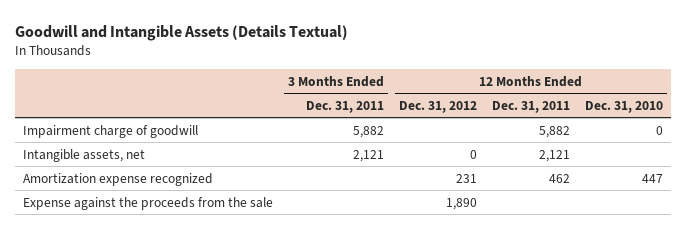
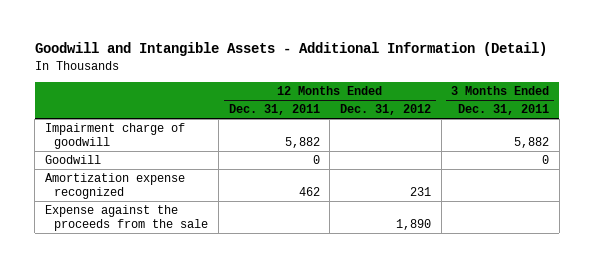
[15,24,349,41] Goodwill and Intangible Assets (Details Textual) -> [34,42,547,57] Goodwill and Intangible Assets - Additional Information (Detail)
[585,100,664,113] Dec. 31, 2010 -> none
[22,148,145,162] Intangible assets, net -> none
none -> [44,155,101,165] Goodwill

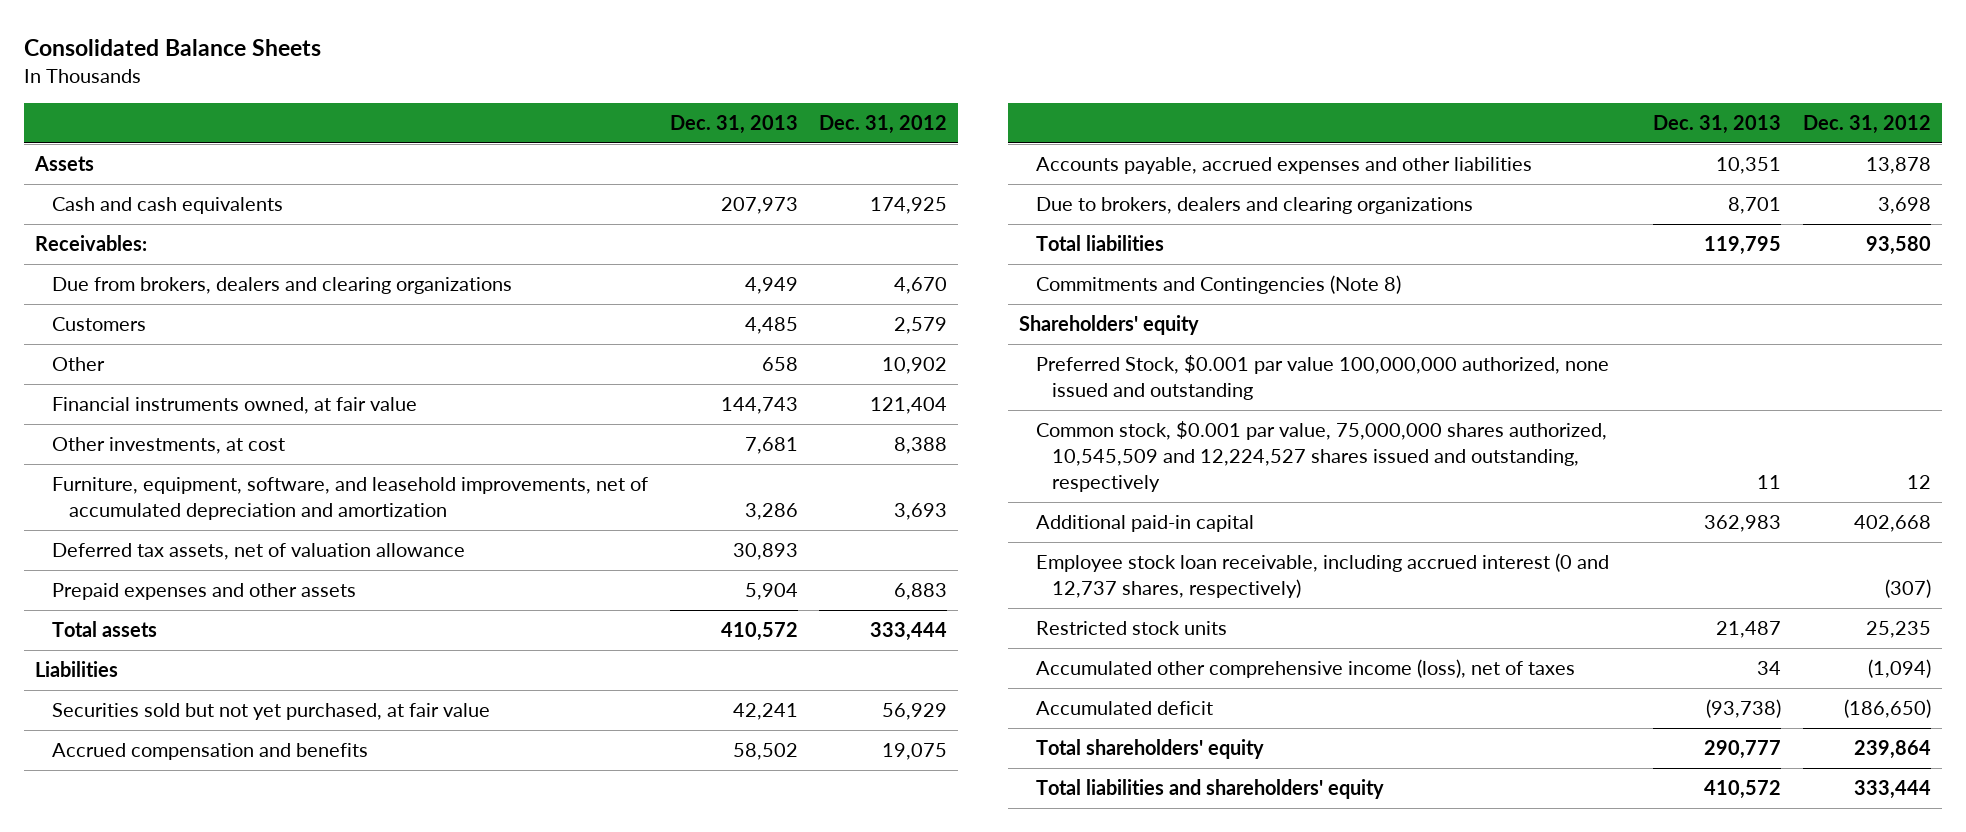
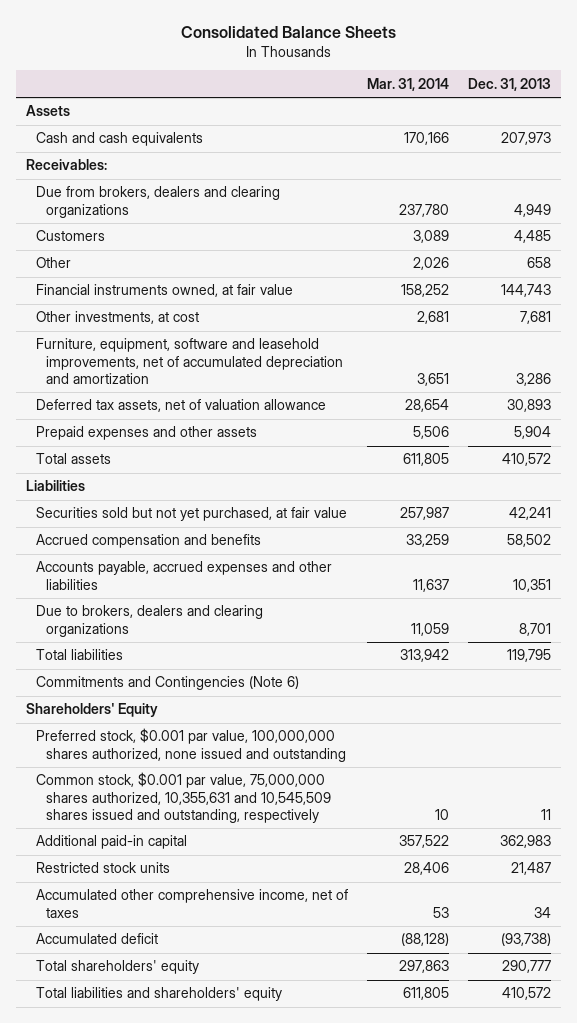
[819,114,948,134] Dec. 31, 2012 -> none
none -> [367,77,450,91] Mar. 31, 2014
[51,477,648,521] Furniture, equipment, software, and leasehold improvements, net of accumulated depreciation and amortization -> [36,338,344,384] Furniture, equipment, software and leasehold improvements, net of accumulated depreciation and amortization
[1035,275,1401,295] Commitments and Contingencies (Note 8) -> [36,676,300,691] Commitments and Contingencies (Note 6)
[1018,315,1199,336] Shareholders' equity -> [25,703,158,718] Shareholders' Equity
[1035,355,1609,401] Preferred Stock, $0.001 par value 100,000,000 authorized, none issued and outstanding -> [36,728,347,762] Preferred stock, $0.001 par value, 100,000,000 shares authorized, none issued and outstanding
[1035,421,1607,492] Common stock, $0.001 par value, 75,000,000 shares authorized, 10,545,509 and 12,224,527 shares issued and outstanding, respectively -> [36,772,332,823] Common stock, $0.001 par value, 75,000,000 shares authorized, 10,355,631 and 10,545,509 shares issued and outstanding, respectively
[1035,553,1609,599] Employee stock loan receivable, including accrued interest (0 and 12,737 shares, respectively) -> none
[1035,659,1575,679] Accumulated other comprehensive income (loss), net of taxes -> [36,889,349,918] Accumulated other comprehensive income, net of taxes

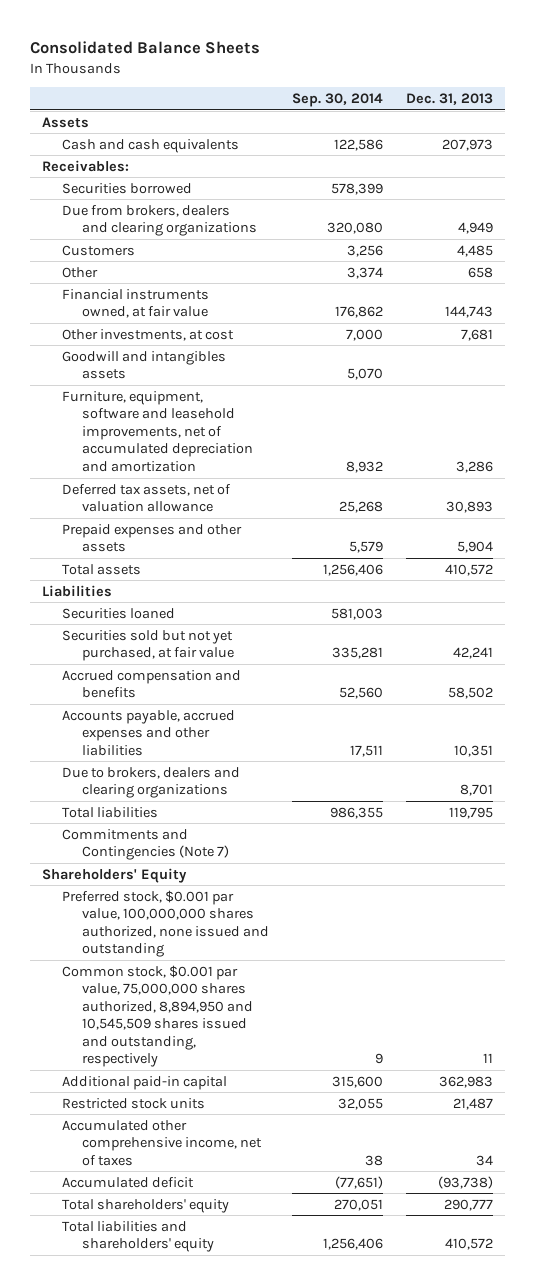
[367,77,450,91] Mar. 31, 2014 -> none
none -> [291,92,383,107] Sep. 30, 2014
none -> [61,182,192,194] Securities borrowed
none -> [61,350,226,380] Goodwill and intangibles assets
none -> [61,607,175,619] Securities loaned
[36,676,300,691] Commitments and Contingencies (Note 6) -> [61,828,229,861] Commitments and Contingencies (Note 7)
[36,772,332,823] Common stock, $0.001 par value, 75,000,000 shares authorized, 10,355,631 and 10,545,509 shares issued and outstanding, respectively -> [61,964,253,1068] Common stock, $0.001 par value, 75,000,000 shares authorized, 8,894,950 and 10,545,509 shares issued and outstanding, respectively

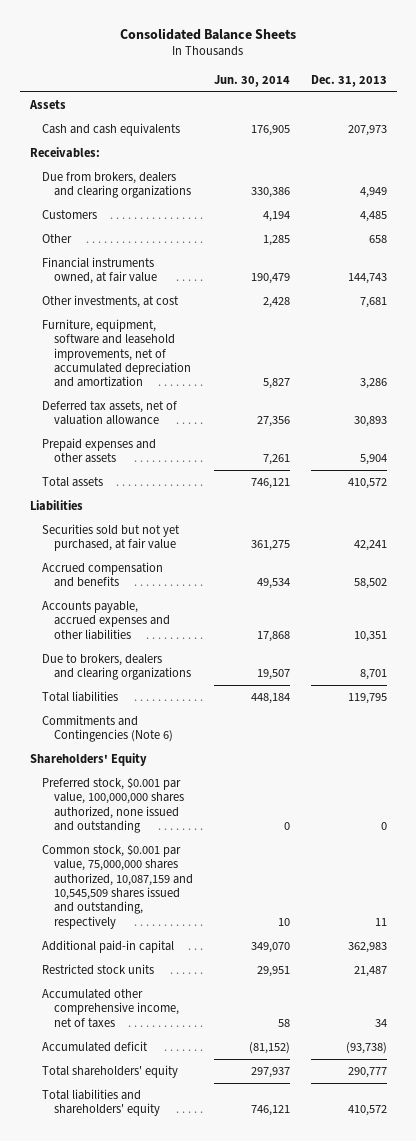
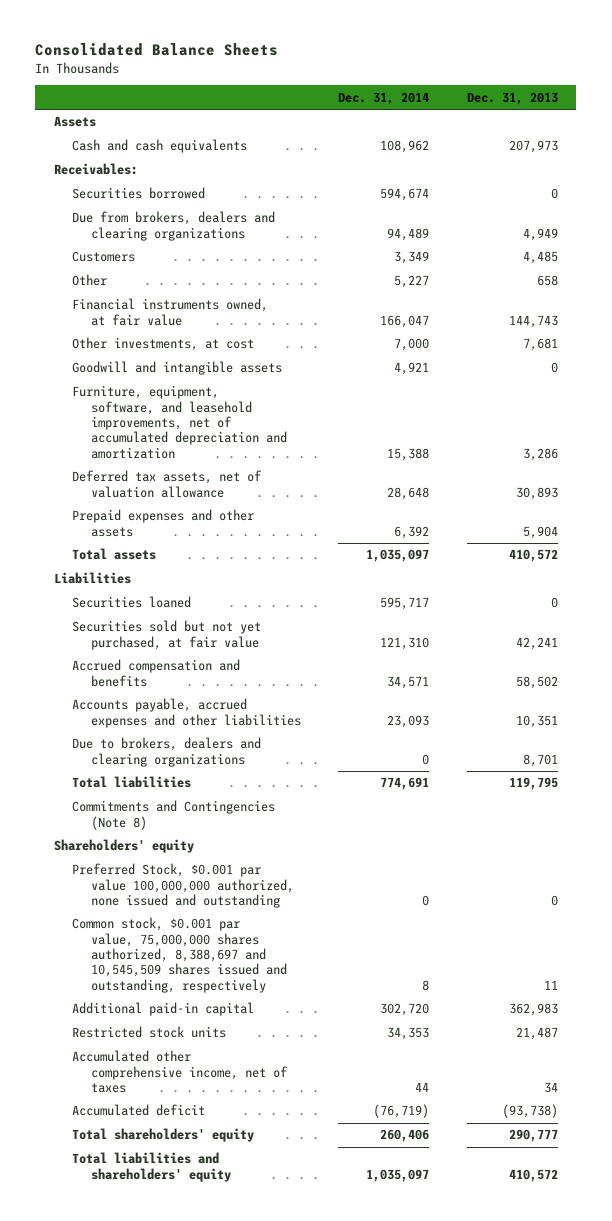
[213,74,290,87] Jun. 30, 2014 -> none
none -> [338,91,430,105] Dec. 31, 2014
none -> [72,187,206,200] Securities borrowed
none -> [72,361,283,376] Goodwill and intangible assets
[42,318,192,388] Furniture, equipment, software and leasehold improvements, net of accumulated depreciation and amortization -> [72,385,287,459] Furniture, equipment, software, and leasehold improvements, net of accumulated depreciation and amortization
none -> [72,596,192,609] Securities loaned
[42,714,174,743] Commitments and Contingencies (Note 6) -> [72,800,276,830] Commitments and Contingencies (Note 8)
[29,752,147,766] Shareholders' Equity -> [53,839,194,854] Shareholders' equity
[42,776,185,834] Preferred stock, $0.001 par value, 100,000,000 shares authorized, none issued and outstanding -> [72,863,294,909] Preferred Stock, $0.001 par value 100,000,000 authorized, none issued and outstanding
[42,843,194,929] Common stock, $0.001 par value, 75,000,000 shares authorized, 10,087,159 and 10,545,509 shares issued and outstanding, respectively -> [72,917,287,993] Common stock, $0.001 par value, 75,000,000 shares authorized, 8,388,697 and 10,545,509 shares issued and outstanding, respectively

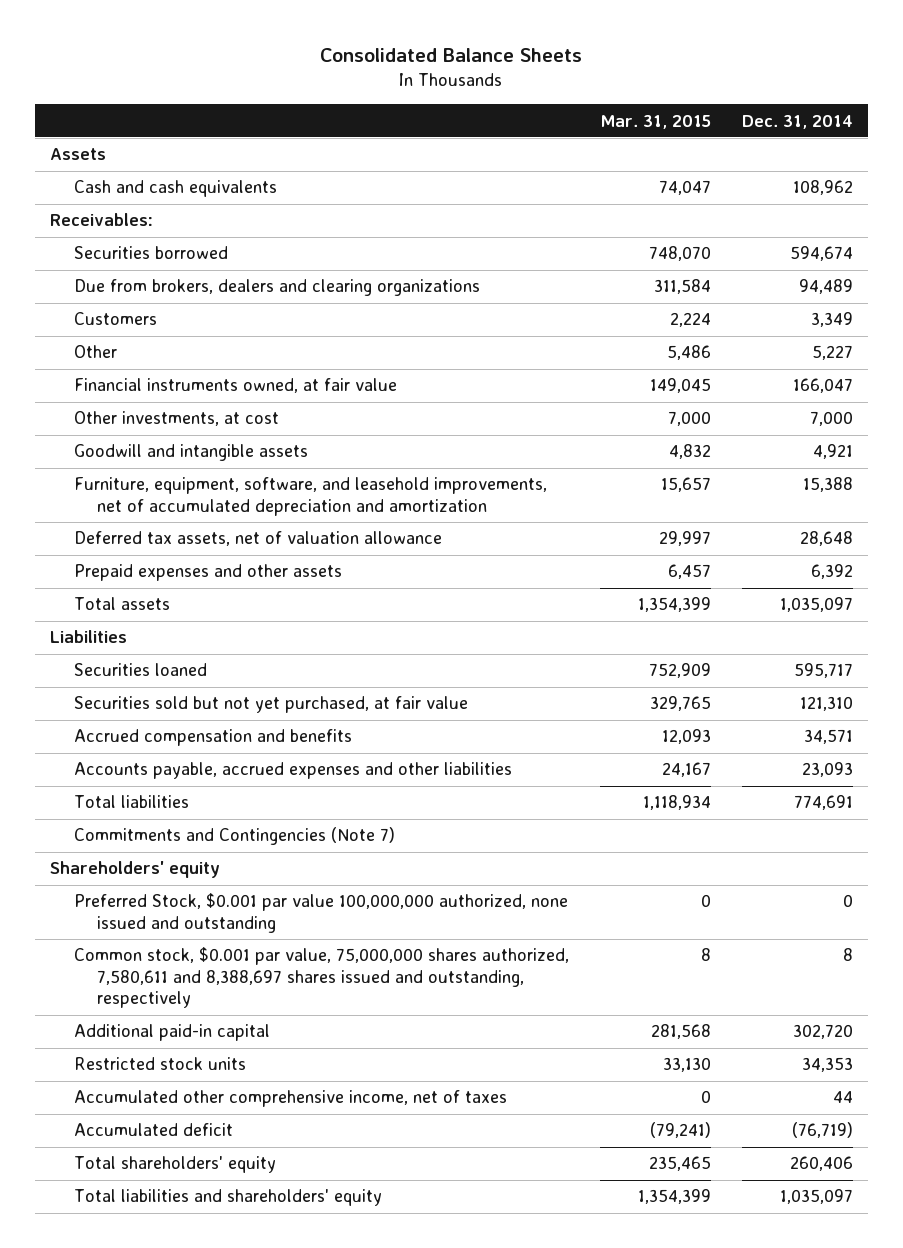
[466,91,558,105] Dec. 31, 2013 -> none
none -> [599,114,711,129] Mar. 31, 2015
[72,737,262,767] Due to brokers, dealers and clearing organizations -> none
[72,800,276,830] Commitments and Contingencies (Note 8) -> [73,827,395,846] Commitments and Contingencies (Note 7)
[72,917,287,993] Common stock, $0.001 par value, 75,000,000 shares authorized, 8,388,697 and 10,545,509 shares issued and outstanding, respectively -> [73,947,569,1009] Common stock, $0.001 par value, 75,000,000 shares authorized, 7,580,611 and 8,388,697 shares issued and outstanding, respectively

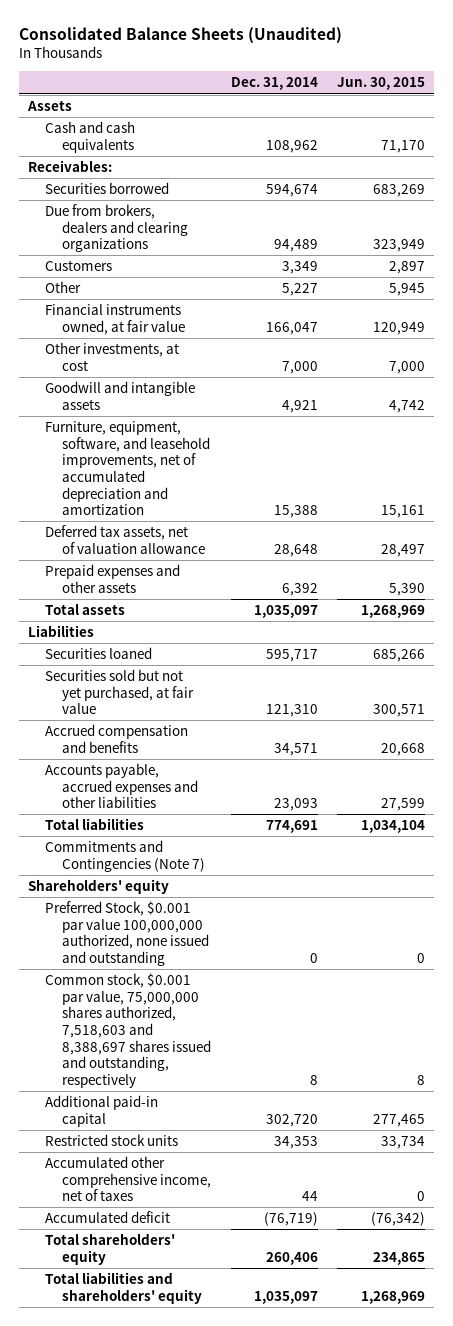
[320,48,583,63] Consolidated Balance Sheets -> [18,26,342,44] Consolidated Balance Sheets (Unaudited)
[599,114,711,129] Mar. 31, 2015 -> none
none -> [336,77,425,91] Jun. 30, 2015
[73,947,569,1009] Common stock, $0.001 par value, 75,000,000 shares authorized, 7,580,611 and 8,388,697 shares issued and outstanding, respectively -> [45,972,212,1088] Common stock, $0.001 par value, 75,000,000 shares authorized, 7,518,603 and 8,388,697 shares issued and outstanding, respectively

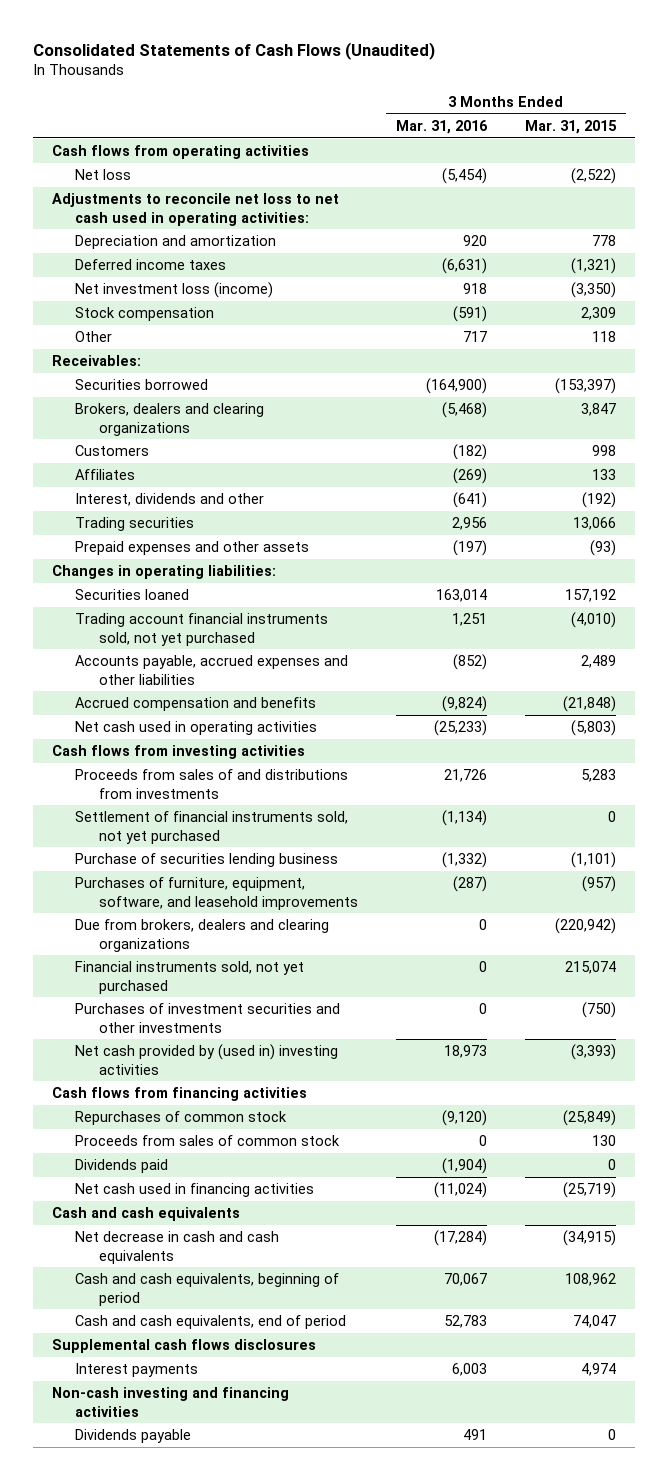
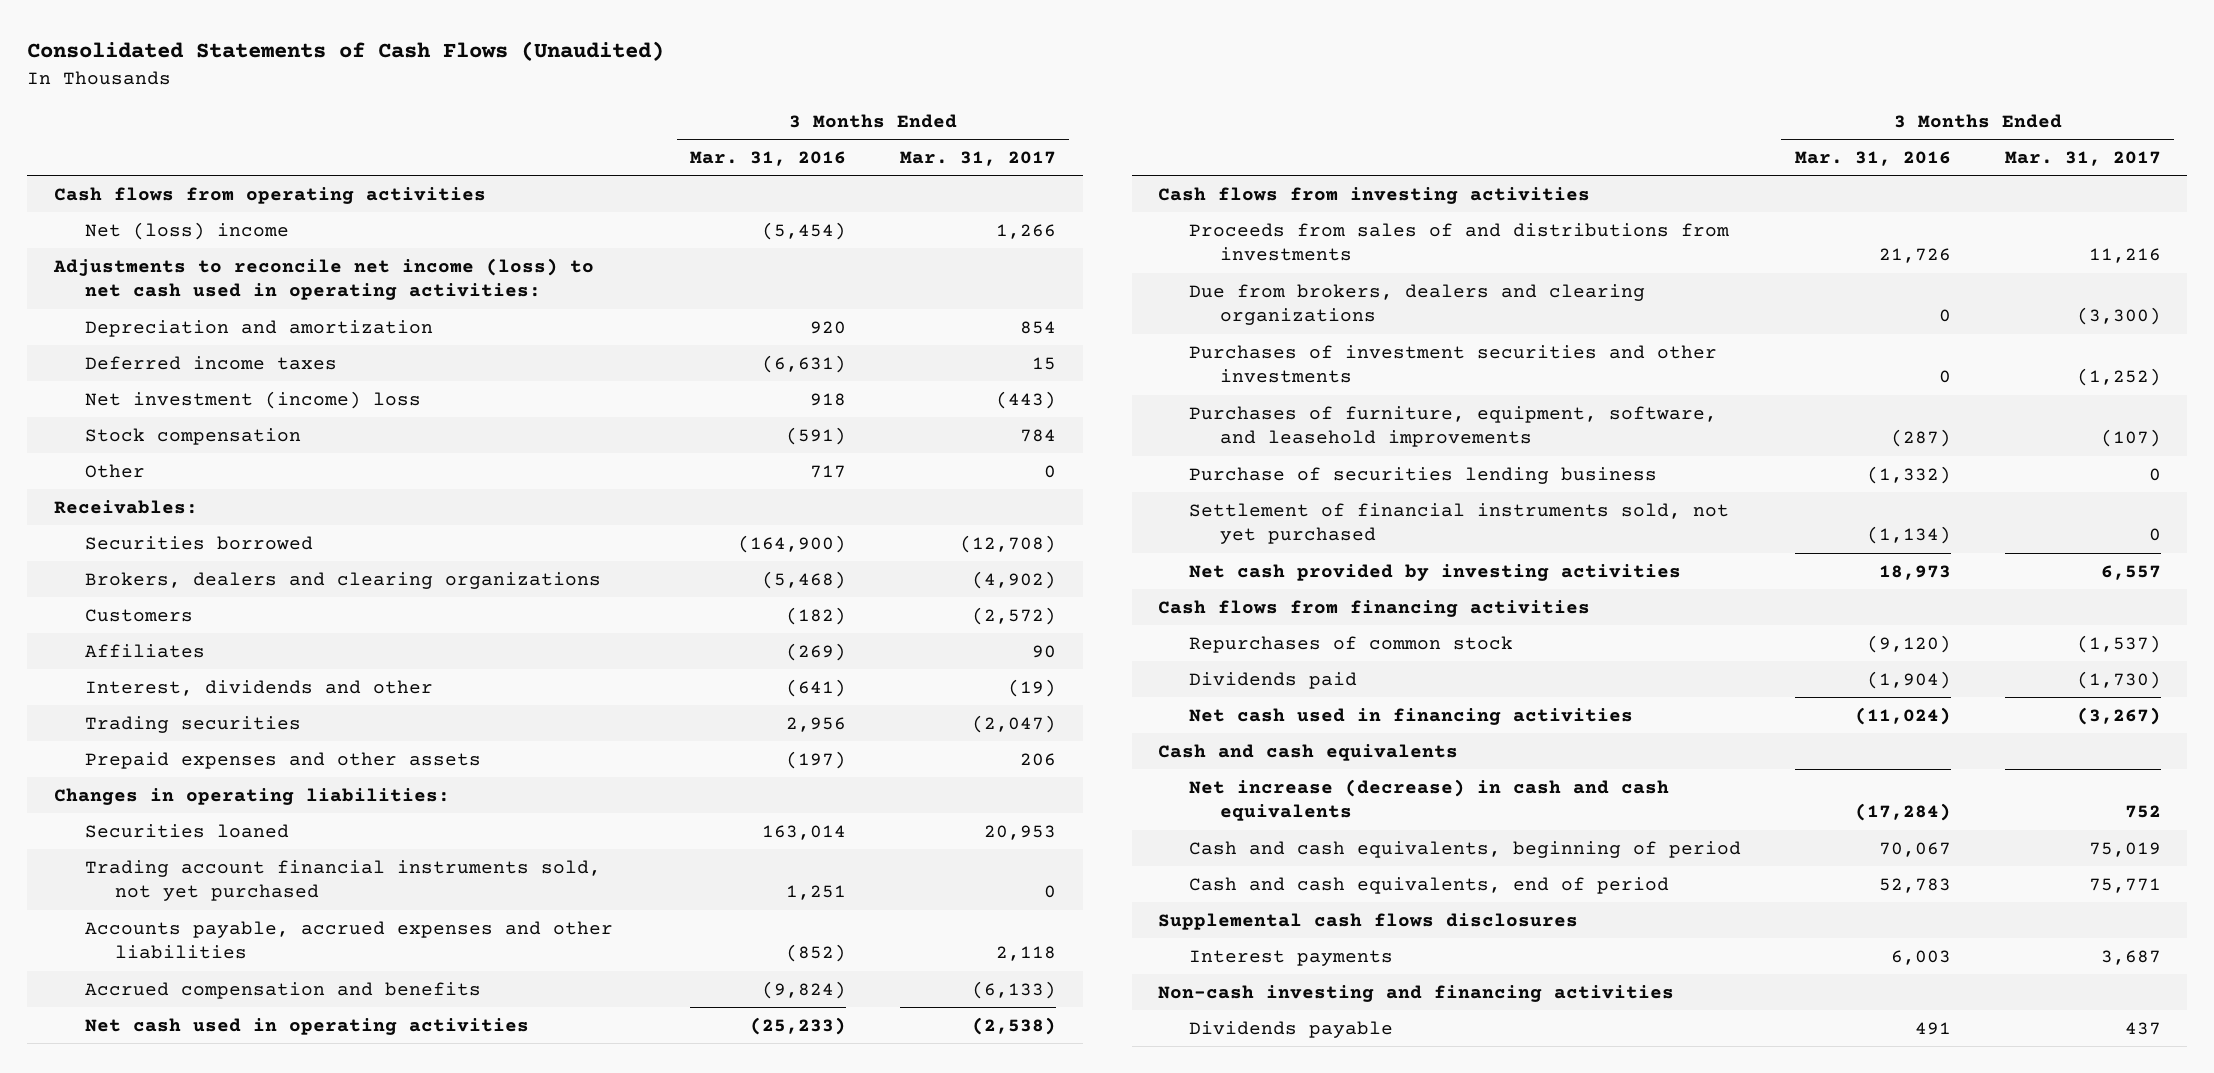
[525,119,618,134] Mar. 31, 2015 -> none
none -> [899,150,1056,166] Mar. 31, 2017
[75,169,132,181] Net loss -> [84,221,289,240] Net (loss) income
[52,193,340,226] Adjustments to reconcile net loss to net cash used in operating activities: -> [52,257,594,301] Adjustments to reconcile net income (loss) to net cash used in operating activities:
[75,282,274,299] Net investment loss (income) -> [84,390,421,409] Net investment (income) loss
[75,961,305,994] Financial instruments sold, not yet purchased -> none
[75,877,358,910] Purchases of furniture, equipment, software, and leasehold improvements -> [1189,405,1718,448] Purchases of furniture, equipment, software, and leasehold improvements
[75,853,339,868] Purchase of securities lending business -> [1189,466,1658,484] Purchase of securities lending business
[75,811,349,844] Settlement of financial instruments sold, not yet purchased -> [1189,502,1730,545] Settlement of financial instruments sold, not yet purchased
[75,1044,339,1075] Net cash provided by (used in) investing activities -> [1189,563,1682,581] Net cash provided by investing activities
[75,1135,341,1147] Proceeds from sales of common stock -> none
[75,1231,280,1264] Net decrease in cash and cash equivalents -> [1189,778,1670,822] Net increase (decrease) in cash and cash equivalents

